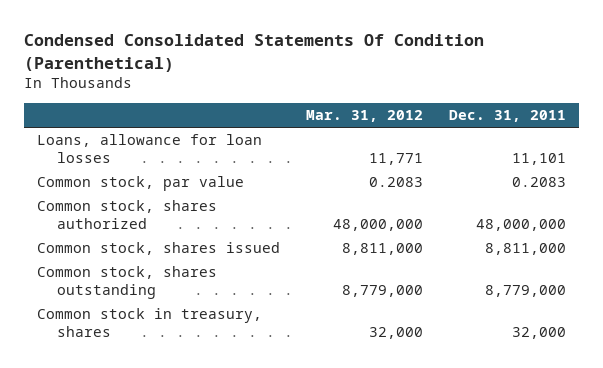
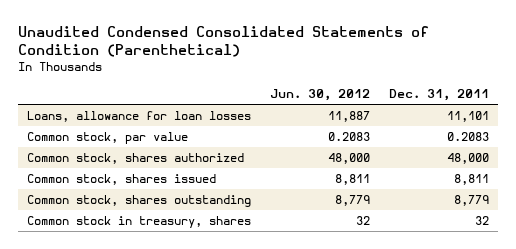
[24,34,485,72] Condensed Consolidated Statements Of Condition (Parenthetical) -> [18,25,430,57] Unaudited Condensed Consolidated Statements of Condition (Parenthetical)
[305,110,423,123] Mar. 31, 2012 -> none
none -> [270,88,371,101] Jun. 30, 2012
[475,219,566,232] 48,000,000 -> [446,153,489,165] 48,000
[484,243,566,256] 8,811,000 -> [453,174,489,186] 8,811
[484,285,566,298] 8,779,000 -> [453,195,489,207] 8,779
[511,327,566,340] 32,000 -> [474,216,489,226] 32

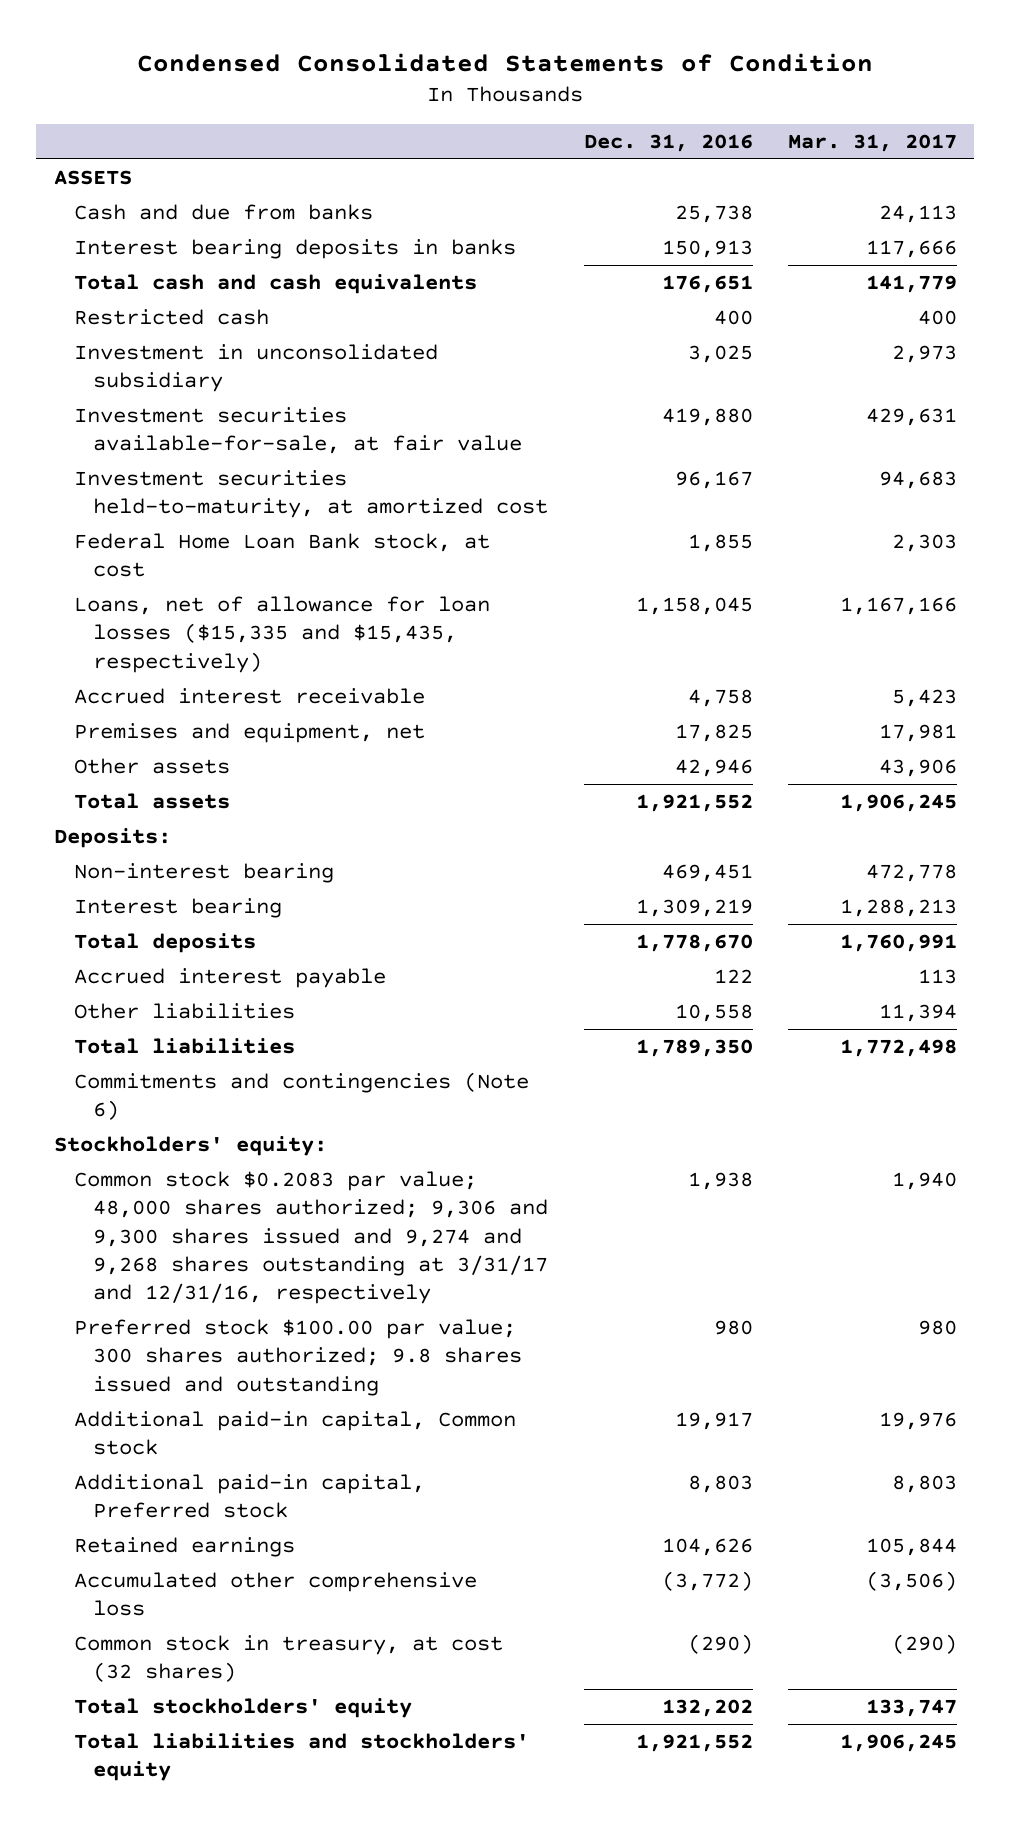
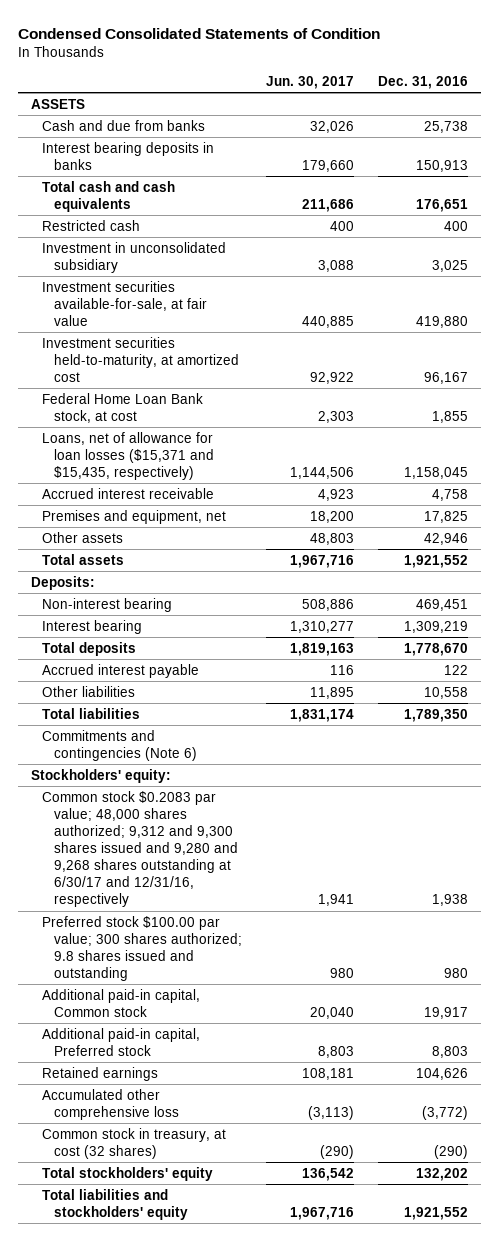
[787,133,957,152] Mar. 31, 2017 -> none
none -> [265,75,354,89] Jun. 30, 2017
[73,596,490,673] Loans, net of allowance for loan losses ($15,335 and $15,435, respectively) -> [42,431,214,480] Loans, net of allowance for loan losses ($15,371 and $15,435, respectively)
[73,1171,549,1305] Common stock $0.2083 par value; 48,000 shares authorized; 9,306 and 9,300 shares issued and 9,274 and 9,268 shares outstanding at 3/31/17 and 12/31/16, respectively -> [42,790,238,908] Common stock $0.2083 par value; 48,000 shares authorized; 9,312 and 9,300 shares issued and 9,280 and 9,268 shares outstanding at 6/30/17 and 12/31/16, respectively

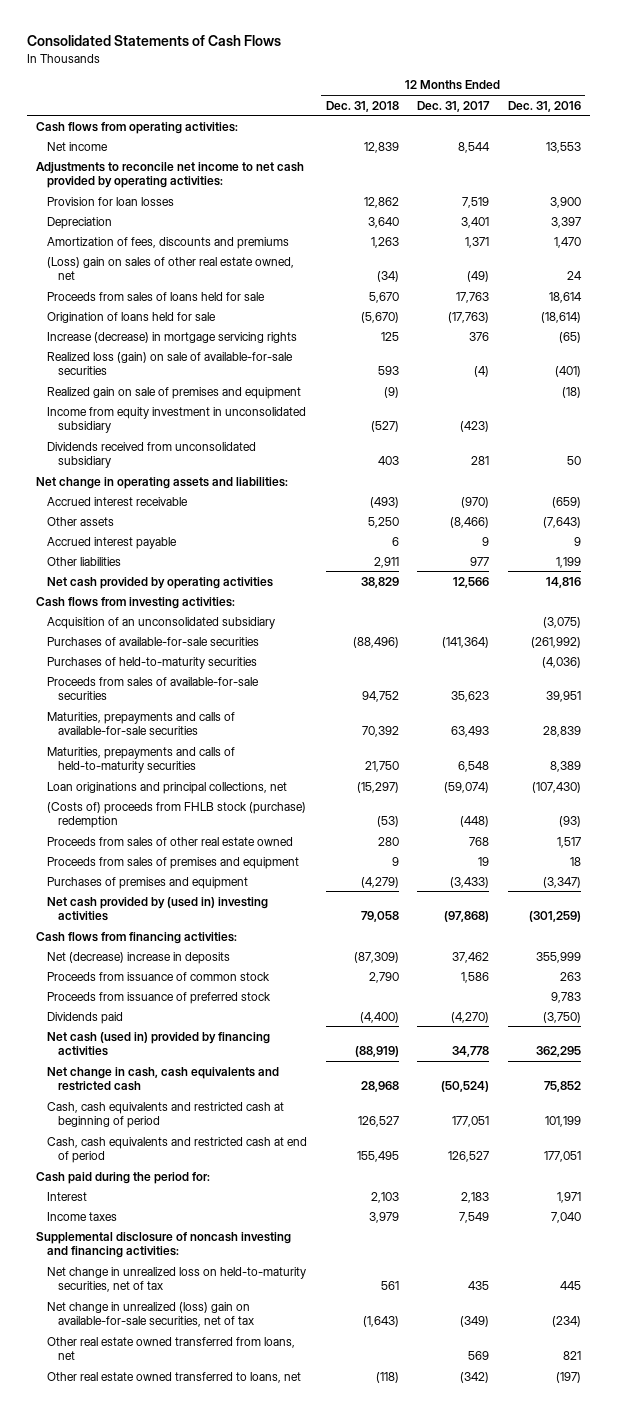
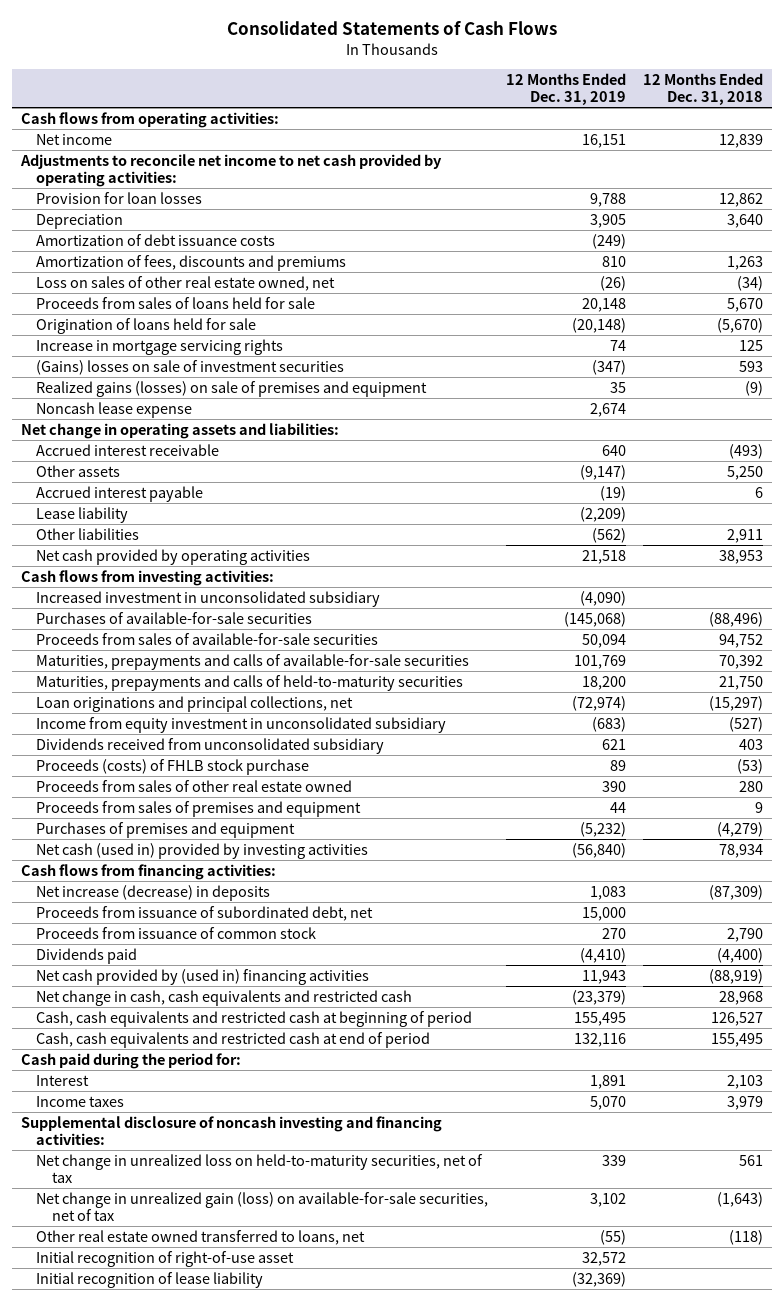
[417,100,491,112] Dec. 31, 2017 -> none
[507,100,581,112] Dec. 31, 2016 -> none
none -> [505,73,626,106] 12 Months Ended Dec. 31, 2019
none -> [36,233,276,246] Amortization of debt issuance costs
[47,256,295,280] (Loss) gain on sales of other real estate owned, net -> [36,275,336,291] Loss on sales of other real estate owned, net
[47,331,298,343] Increase (decrease) in mortgage servicing rights -> [36,338,284,355] Increase in mortgage servicing rights
[47,351,294,375] Realized loss (gain) on sale of available-for-sale securities -> [36,359,345,375] (Gains) losses on sale of investment securities
[47,386,302,399] Realized gain on sale of premises and equipment -> [36,380,428,397] Realized gains (losses) on sale of premises and equipment
none -> [36,401,193,418] Noncash lease expense
none -> [36,506,129,523] Lease liability
[360,576,399,588] 38,829 -> [719,549,764,564] 38,953
[47,616,276,629] Acquisition of an unconsolidated subsidiary -> [36,590,381,607] Increased investment in unconsolidated subsidiary
[47,656,258,669] Purchases of held-to-maturity securities -> none
[47,406,307,433] Income from equity investment in unconsolidated subsidiary -> [36,716,447,733] Income from equity investment in unconsolidated subsidiary
[47,441,257,468] Dividends received from unconsolidated subsidiary -> [36,737,385,754] Dividends received from unconsolidated subsidiary
[47,801,307,828] (Costs of) proceeds from FHLB stock (purchase) redemption -> [36,758,310,775] Proceeds (costs) of FHLB stock purchase
[47,896,269,921] Net cash provided by (used in) investing activities -> [36,842,369,859] Net cash (used in) provided by investing activities
[360,910,399,922] 79,058 -> [719,843,764,858] 78,934
[47,951,231,964] Net (decrease) increase in deposits -> [36,884,271,901] Net increase (decrease) in deposits
none -> [36,905,374,921] Proceeds from issuance of subordinated debt, net
[47,991,272,1004] Proceeds from issuance of preferred stock -> none
[47,1031,271,1056] Net cash (used in) provided by financing activities -> [36,968,370,985] Net cash provided by (used in) financing activities
[47,1336,296,1360] Other real estate owned transferred from loans, net -> none
[47,1301,255,1327] Net change in unrealized (loss) gain on available-for-sale securities, net of tax -> [36,1191,489,1221] Net change in unrealized gain (loss) on available-for-sale securities, net of tax
none -> [36,1250,295,1267] Initial recognition of right-of-use asset
none -> [36,1271,264,1288] Initial recognition of lease liability

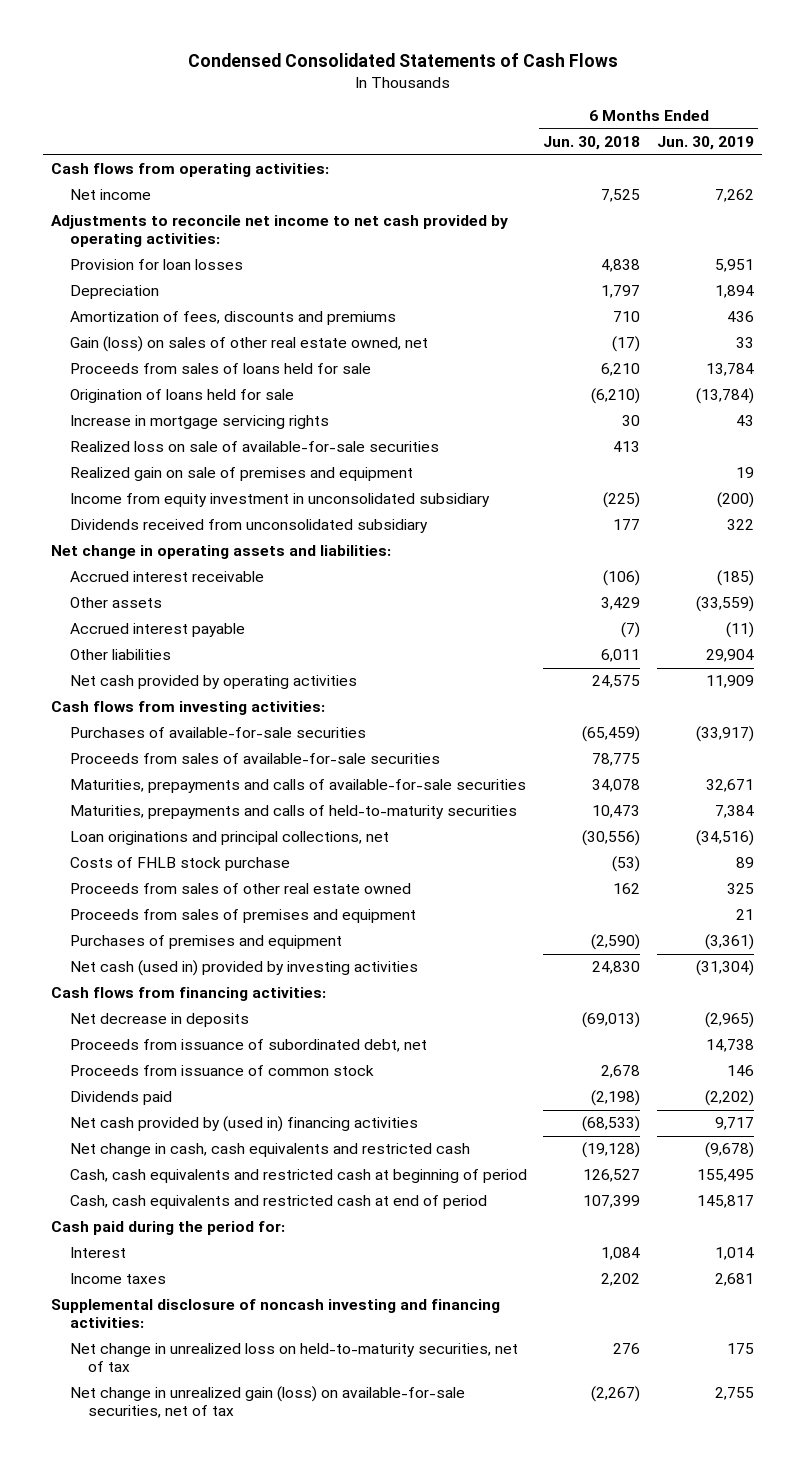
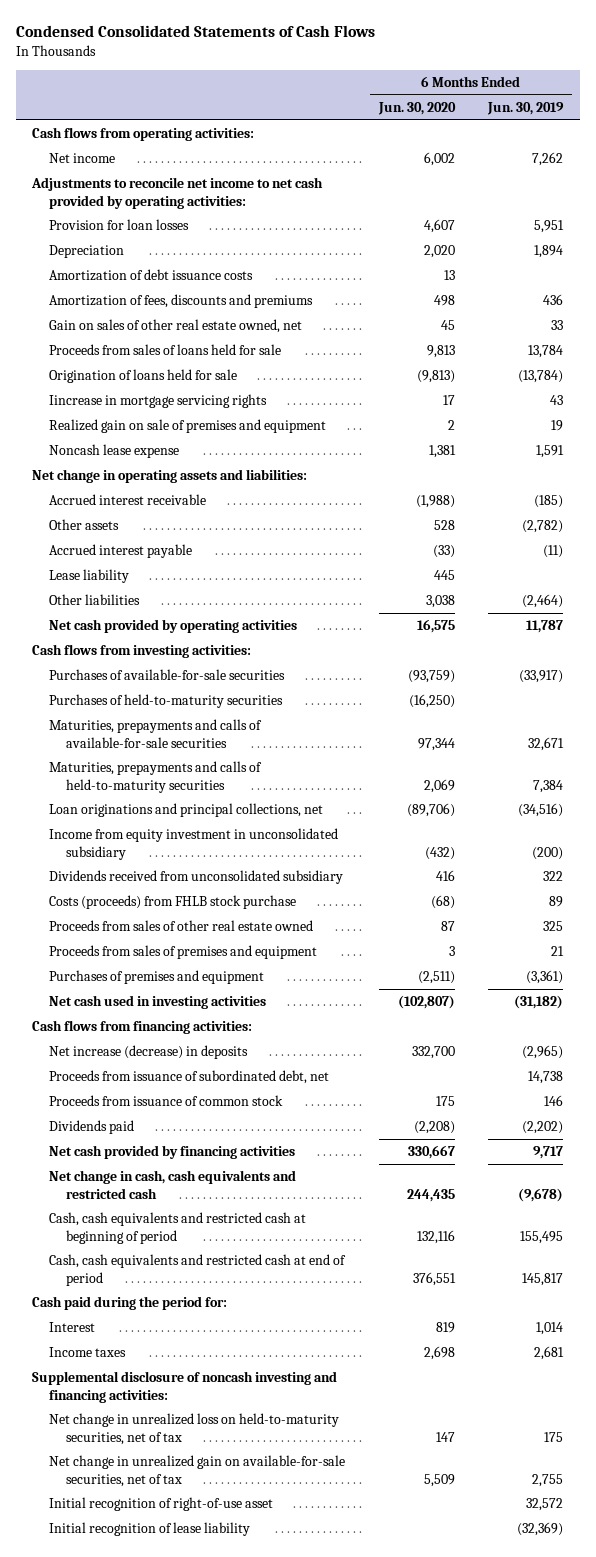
[543,136,641,151] Jun. 30, 2018 -> none
none -> [377,101,456,115] Jun. 30, 2020
none -> [49,269,254,282] Amortization of debt issuance costs
[69,336,428,353] Gain (loss) on sales of other real estate owned, net -> [49,319,303,334] Gain on sales of other real estate owned, net
[69,441,439,453] Realized loss on sale of available-for-sale securities -> none
[69,415,329,430] Increase in mortgage servicing rights -> [49,394,268,409] Iincrease in mortgage servicing rights
none -> [49,444,180,459] Noncash lease expense
[696,596,755,613] (33,559) -> [522,520,564,534] (2,782)
none -> [49,569,130,584] Lease liability
[706,649,755,663] 29,904 -> [522,594,564,609] (2,464)
[706,675,755,689] 11,909 -> [526,620,564,634] 11,787
[69,753,440,765] Proceeds from sales of available-for-sale securities -> none
none -> [49,694,284,709] Purchases of held-to-maturity securities
[69,493,490,508] Income from equity investment in unconsolidated subsidiary -> [49,828,339,860] Income from equity investment in unconsolidated subsidiary
[69,519,428,534] Dividends received from unconsolidated subsidiary -> [49,870,344,885] Dividends received from unconsolidated subsidiary
[69,857,290,872] Costs of FHLB stock purchase -> [49,895,297,910] Costs (proceeds) from FHLB stock purchase
[69,960,418,977] Net cash (used in) provided by investing activities -> [49,995,267,1010] Net cash used in investing activities
[696,960,755,977] (31,304) -> [514,995,564,1010] (31,182)
[69,1013,249,1028] Net decrease in deposits -> [49,1045,249,1060] Net increase (decrease) in deposits
[69,1116,418,1133] Net cash provided by (used in) financing activities -> [49,1145,296,1160] Net cash provided by financing activities
[69,1386,465,1419] Net change in unrealized gain (loss) on available-for-sale securities, net of tax -> [49,1455,346,1487] Net change in unrealized gain on available-for-sale securities, net of tax
none -> [49,1497,274,1512] Initial recognition of right-of-use asset
none -> [49,1522,251,1537] Initial recognition of lease liability

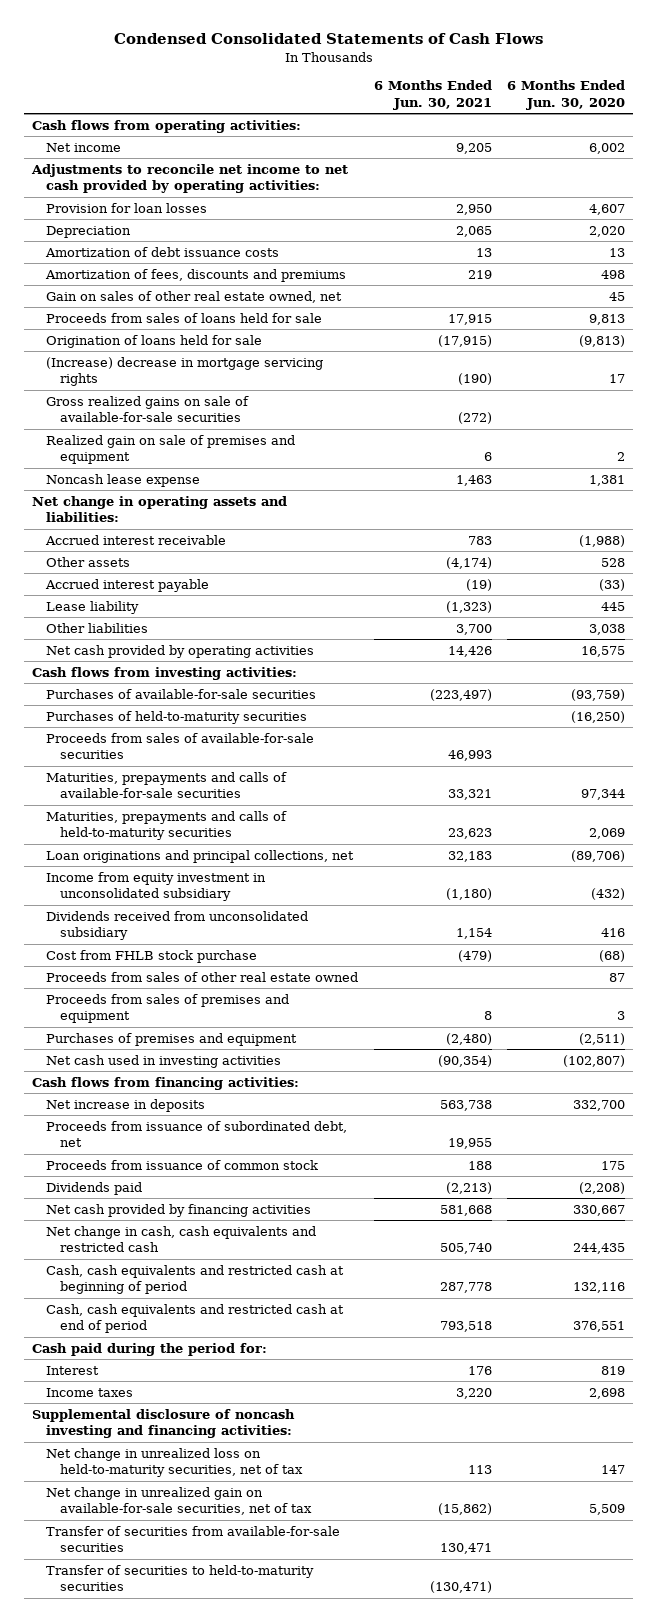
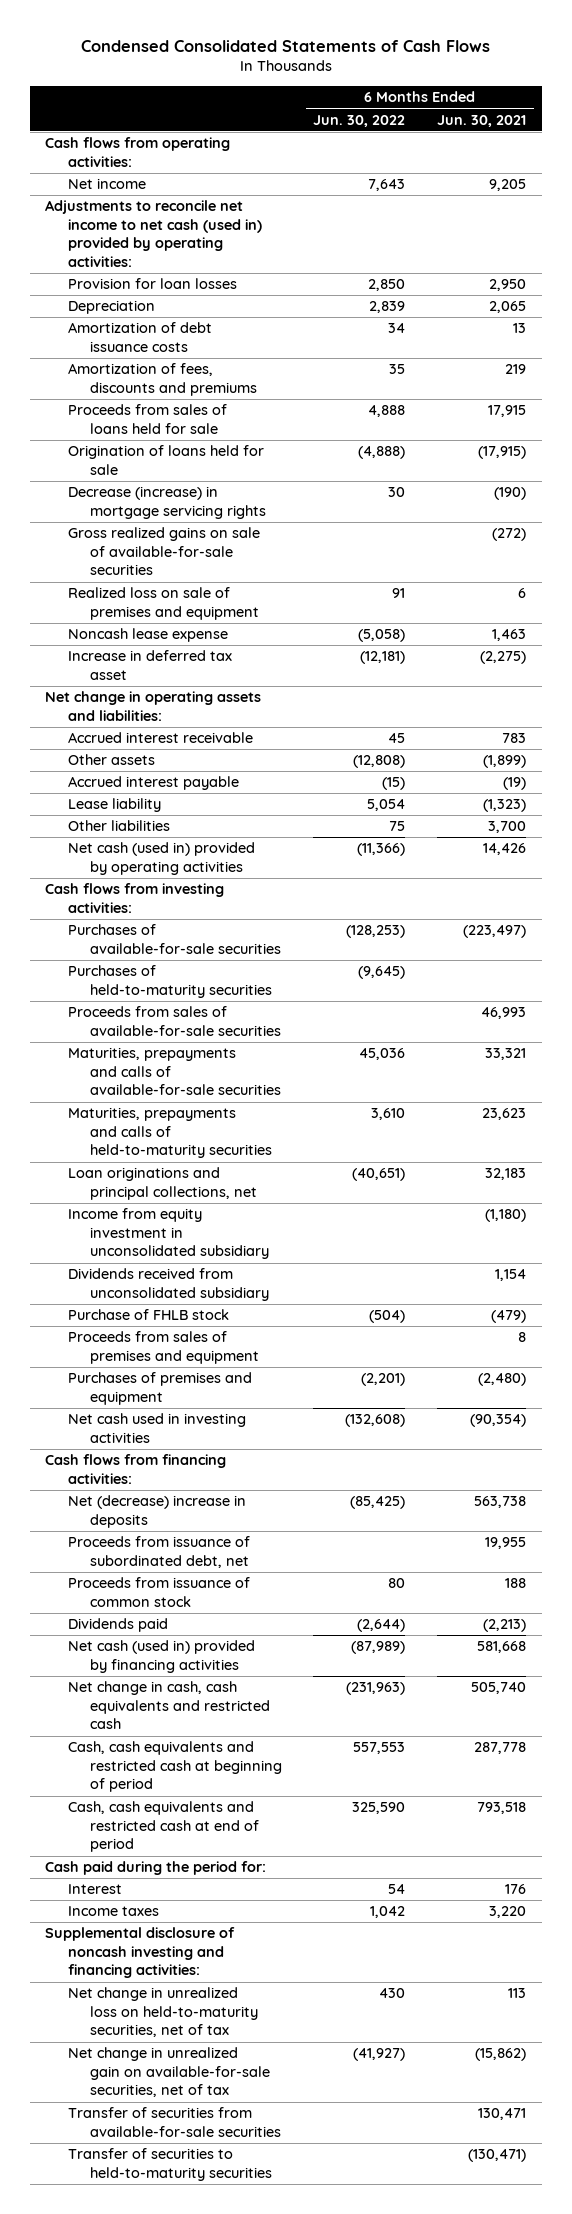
[507,80,626,111] 6 Months Ended Jun. 30, 2020 -> none
none -> [313,114,406,127] Jun. 30, 2022
[30,163,348,194] Adjustments to reconcile net income to net cash provided by operating activities: -> [45,200,262,267] Adjustments to reconcile net income to net cash (used in) provided by operating activities:
[45,290,342,303] Gain on sales of other real estate owned, net -> none
[45,356,323,387] (Increase) decrease in mortgage servicing rights -> [67,486,266,519] Decrease (increase) in mortgage servicing rights
[45,434,295,465] Realized gain on sale of premises and equipment -> [67,587,259,620] Realized loss on sale of premises and equipment
none -> [67,650,232,680] Increase in deferred tax asset
[445,556,492,569] (4,174) -> [483,755,527,769] (1,899)
[45,644,314,658] Net cash provided by operating activities -> [67,842,255,875] Net cash (used in) provided by operating activities
[45,971,358,982] Proceeds from sales of other real estate owned -> none
[45,949,257,963] Cost from FHLB stock purchase -> [67,1309,229,1321] Purchase of FHLB stock
[45,1098,205,1112] Net increase in deposits -> [67,1495,246,1528] Net (decrease) increase in deposits
[45,1203,311,1217] Net cash provided by financing activities -> [67,1640,255,1673] Net cash (used in) provided by financing activities

